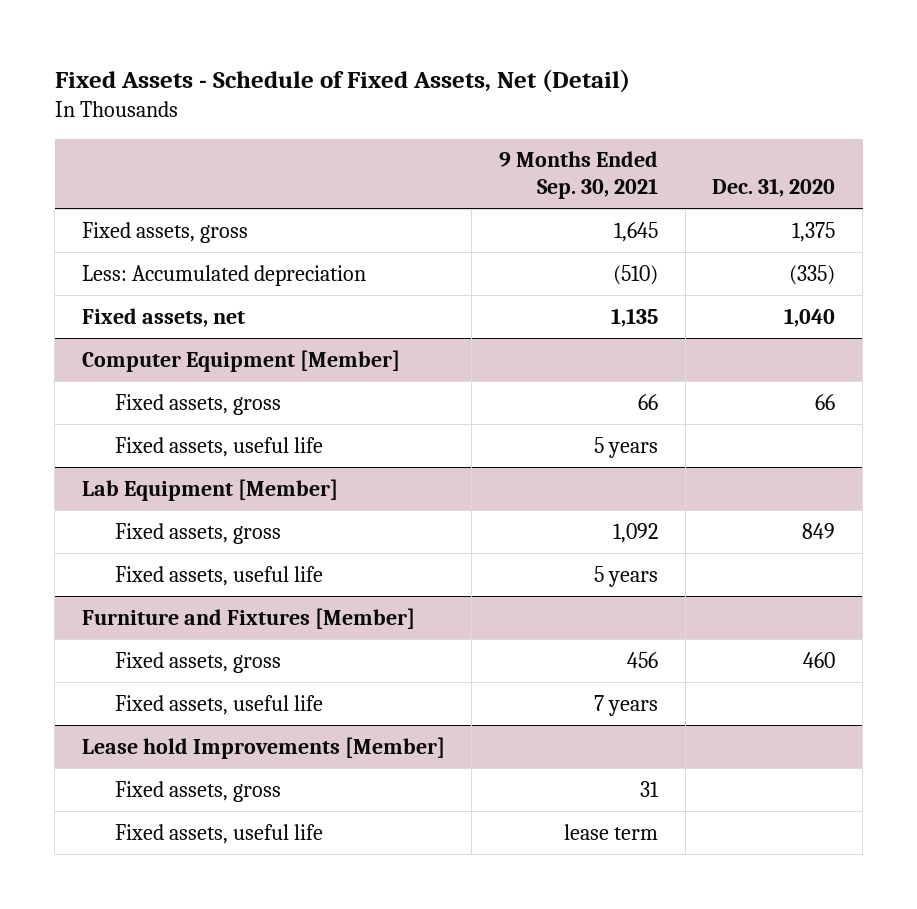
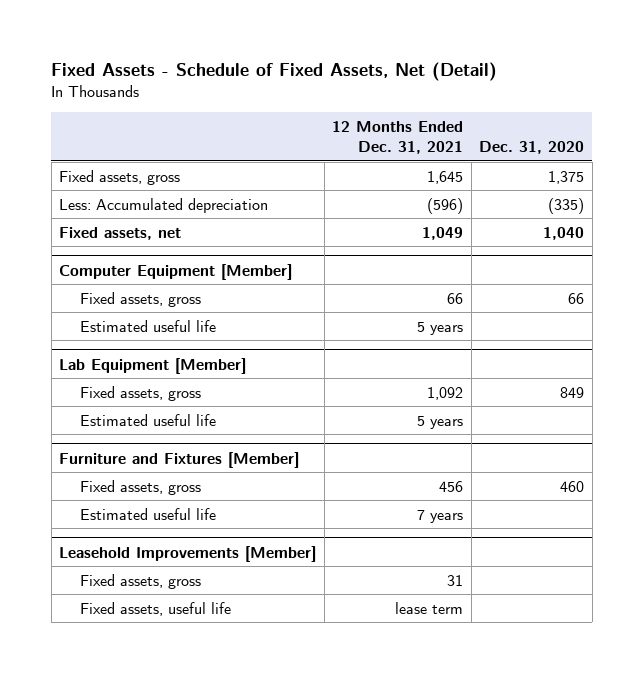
[499,151,659,200] 9 Months Ended Sep. 30, 2021 -> none
none -> [332,121,464,154] 12 Months Ended Dec. 31, 2021
[115,436,324,457] Fixed assets, useful life -> [79,319,216,332] Estimated useful life
[115,565,324,586] Fixed assets, useful life -> [79,413,216,426] Estimated useful life
[115,694,324,715] Fixed assets, useful life -> [79,507,216,520] Estimated useful life
[81,736,445,759] Lease hold Improvements [Member] -> [59,545,317,562] Leasehold Improvements [Member]

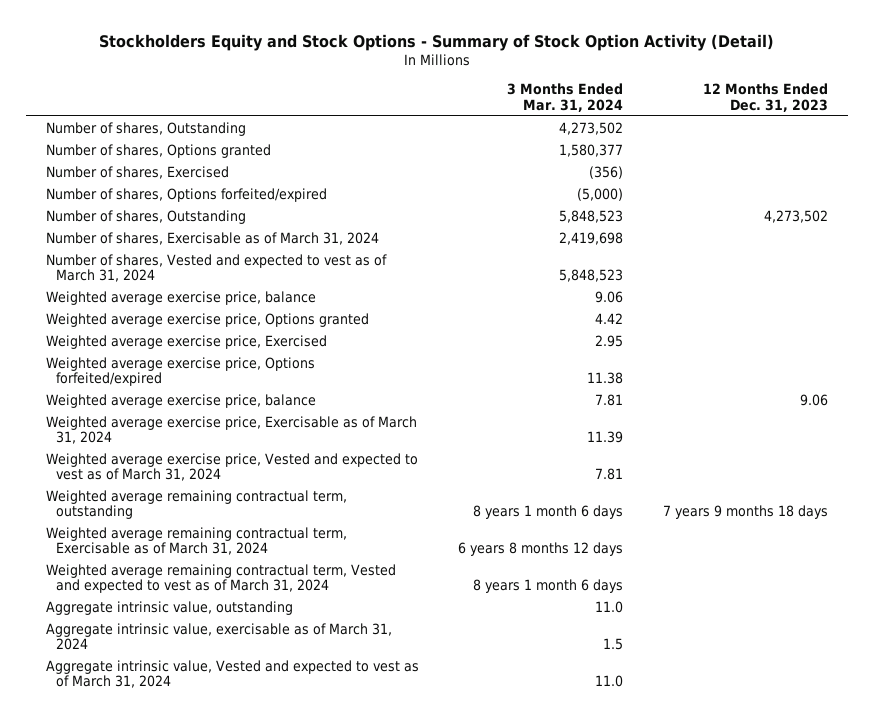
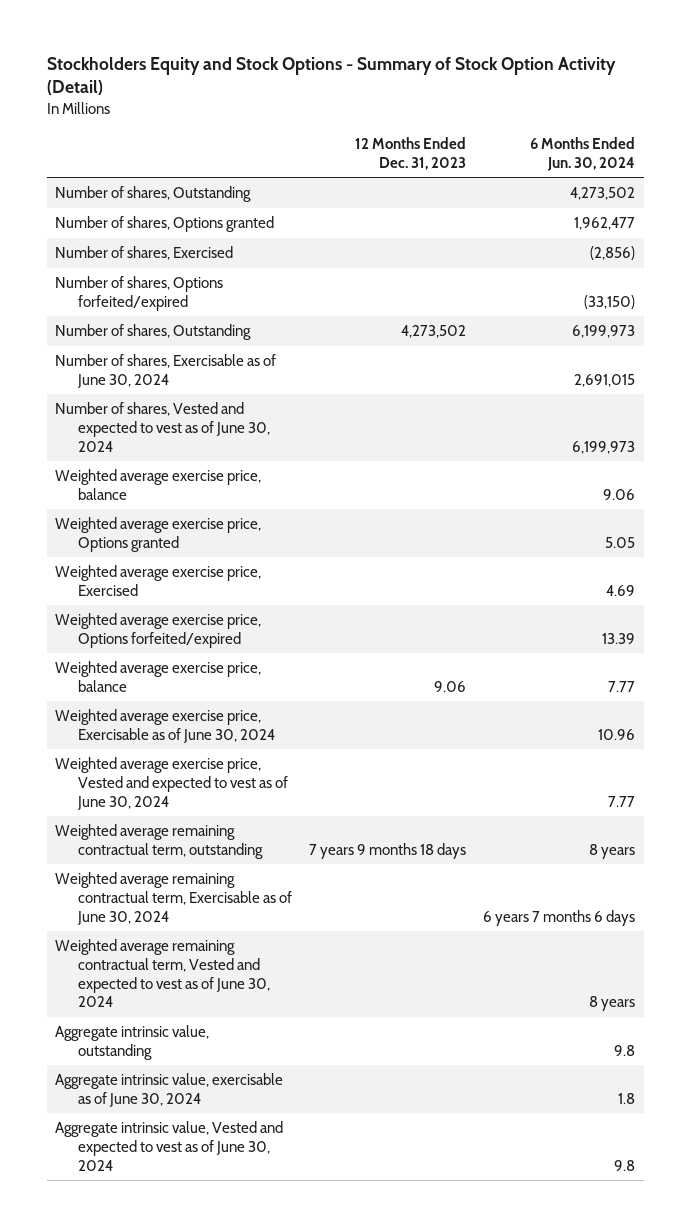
[507,83,624,112] 3 Months Ended Mar. 31, 2024 -> none
none -> [530,137,636,171] 6 Months Ended Jun. 30, 2024
[45,231,379,245] Number of shares, Exercisable as of March 31, 2024 -> [55,354,277,388] Number of shares, Exercisable as of June 30, 2024
[45,253,387,283] Number of shares, Vested and expected to vest as of March 31, 2024 -> [55,402,271,452] Number of shares, Vested and expected to vest as of June 30, 2024
[45,415,417,445] Weighted average exercise price, Exercisable as of March 31, 2024 -> [55,709,276,743] Weighted average exercise price, Exercisable as of June 30, 2024
[45,452,418,482] Weighted average exercise price, Vested and expected to vest as of March 31, 2024 -> [55,757,289,810] Weighted average exercise price, Vested and expected to vest as of June 30, 2024
[45,526,347,556] Weighted average remaining contractual term, Exercisable as of March 31, 2024 -> [55,872,293,925] Weighted average remaining contractual term, Exercisable as of June 30, 2024
[45,563,396,594] Weighted average remaining contractual term, Vested and expected to vest as of March 31, 2024 -> [55,939,271,1008] Weighted average remaining contractual term, Vested and expected to vest as of June 30, 2024
[45,622,392,651] Aggregate intrinsic value, exercisable as of March 31, 2024 -> [55,1073,284,1107] Aggregate intrinsic value, exercisable as of June 30, 2024
[45,659,419,689] Aggregate intrinsic value, Vested and expected to vest as of March 31, 2024 -> [55,1121,284,1171] Aggregate intrinsic value, Vested and expected to vest as of June 30, 2024

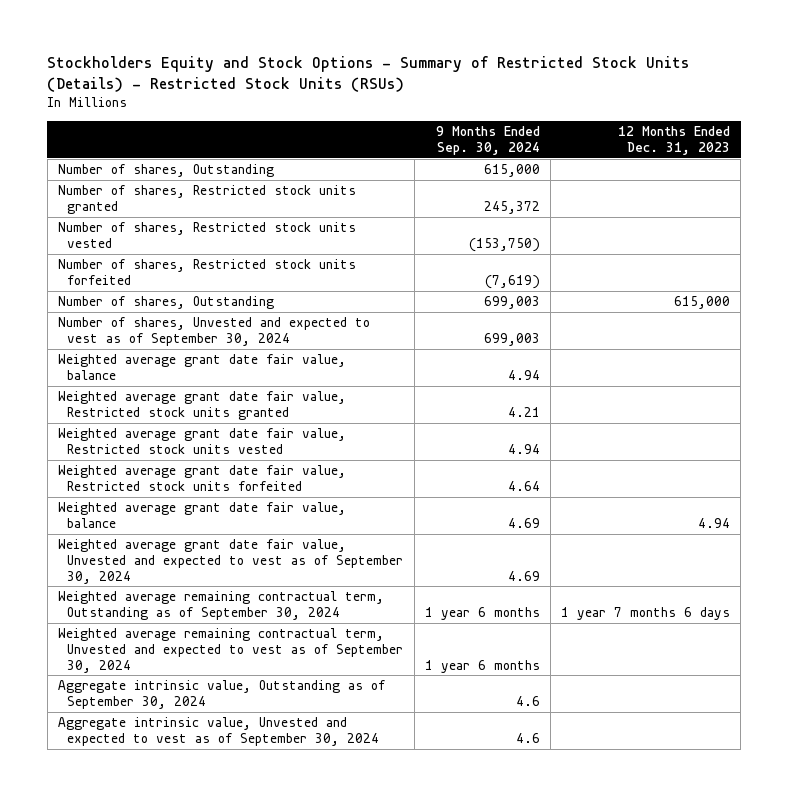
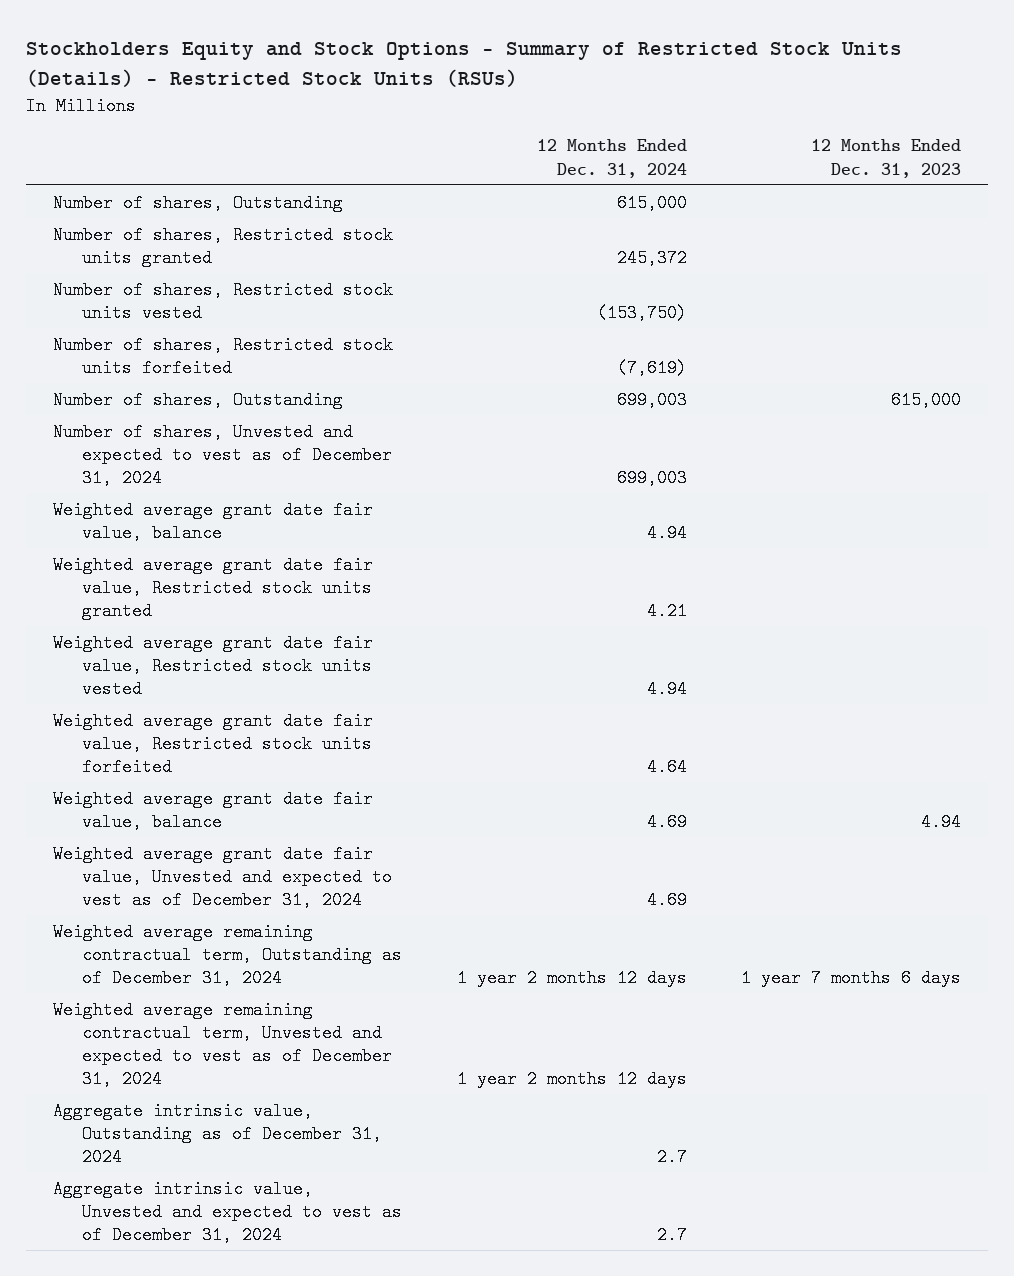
[435,126,540,155] 9 Months Ended Sep. 30, 2024 -> none
none -> [536,139,687,178] 12 Months Ended Dec. 31, 2024
[57,317,370,346] Number of shares, Unvested and expected to vest as of September 30, 2024 -> [53,422,393,487] Number of shares, Unvested and expected to vest as of December 31, 2024
[57,539,404,584] Weighted average grant date fair value, Unvested and expected to vest as of September 30, 2024 -> [53,844,393,909] Weighted average grant date fair value, Unvested and expected to vest as of December 31, 2024
[57,591,384,620] Weighted average remaining contractual term, Outstanding as of September 30, 2024 -> [53,922,403,987] Weighted average remaining contractual term, Outstanding as of December 31, 2024
[57,628,404,673] Weighted average remaining contractual term, Unvested and expected to vest as of September 30, 2024 -> [53,1000,393,1089] Weighted average remaining contractual term, Unvested and expected to vest as of December 31, 2024
[57,680,385,709] Aggregate intrinsic value, Outstanding as of September 30, 2024 -> [53,1101,383,1166] Aggregate intrinsic value, Outstanding as of December 31, 2024
[57,717,380,746] Aggregate intrinsic value, Unvested and expected to vest as of September 30, 2024 -> [53,1179,403,1244] Aggregate intrinsic value, Unvested and expected to vest as of December 31, 2024

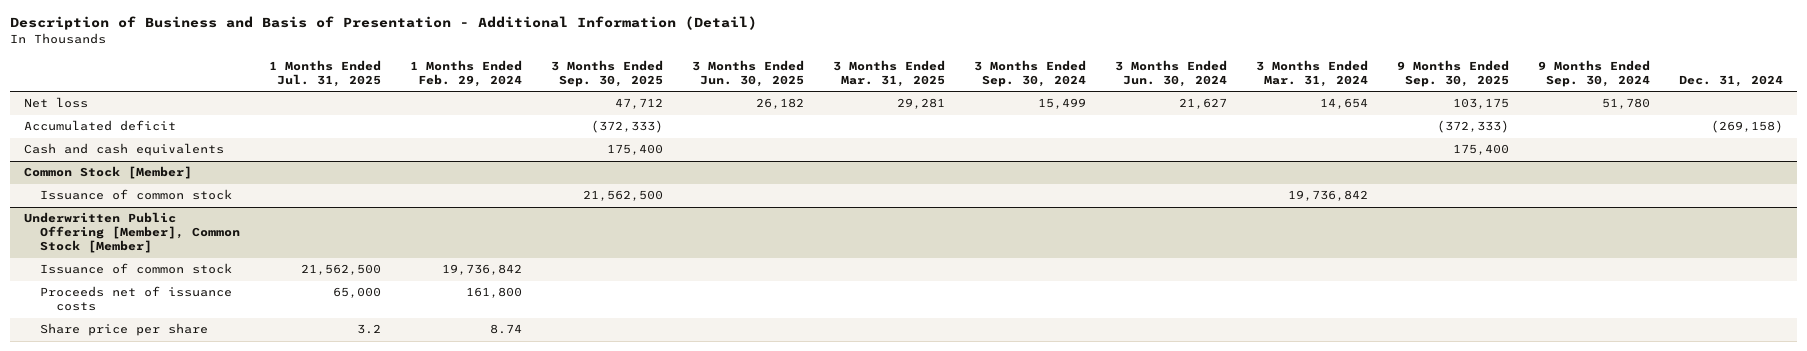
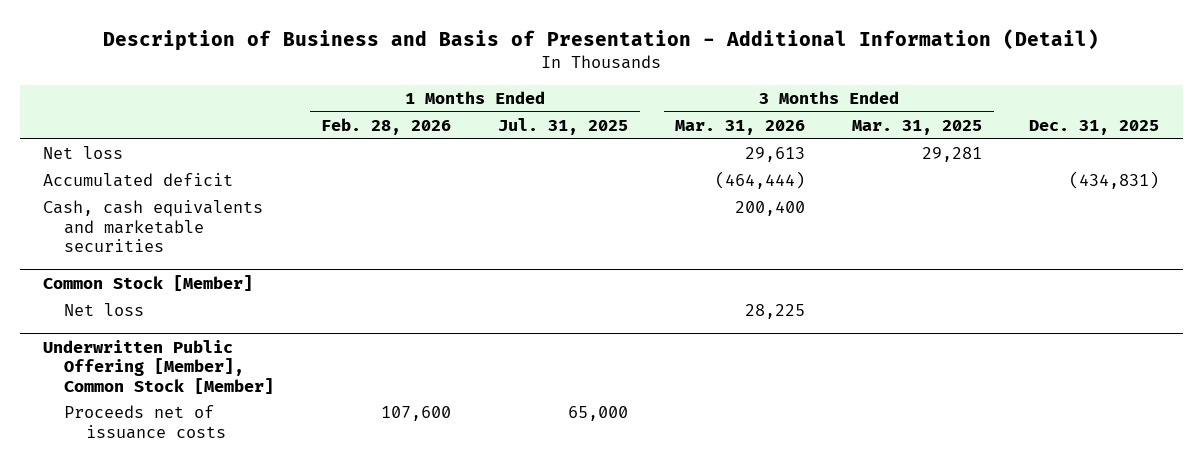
[410,59,523,87] 1 Months Ended Feb. 29, 2024 -> none
[551,59,664,87] 3 Months Ended Sep. 30, 2025 -> none
[692,59,805,87] 3 Months Ended Jun. 30, 2025 -> none
[973,59,1086,87] 3 Months Ended Sep. 30, 2024 -> none
[1114,59,1227,87] 3 Months Ended Jun. 30, 2024 -> none
[1255,59,1368,87] 3 Months Ended Mar. 31, 2024 -> none
[1396,59,1509,87] 9 Months Ended Sep. 30, 2025 -> none
[1537,59,1650,87] 9 Months Ended Sep. 30, 2024 -> none
[1678,74,1783,87] Dec. 31, 2024 -> none
none -> [321,118,452,136] Feb. 28, 2026
none -> [675,120,806,136] Mar. 31, 2026
none -> [1029,120,1160,136] Dec. 31, 2025
[24,143,225,157] Cash and cash equivalents -> [43,200,264,252] Cash, cash equivalents and marketable securities
[40,189,233,201] Issuance of common stock -> none
none -> [64,303,145,317] Net loss
[40,263,233,275] Issuance of common stock -> none
[40,323,209,337] Share price per share -> none

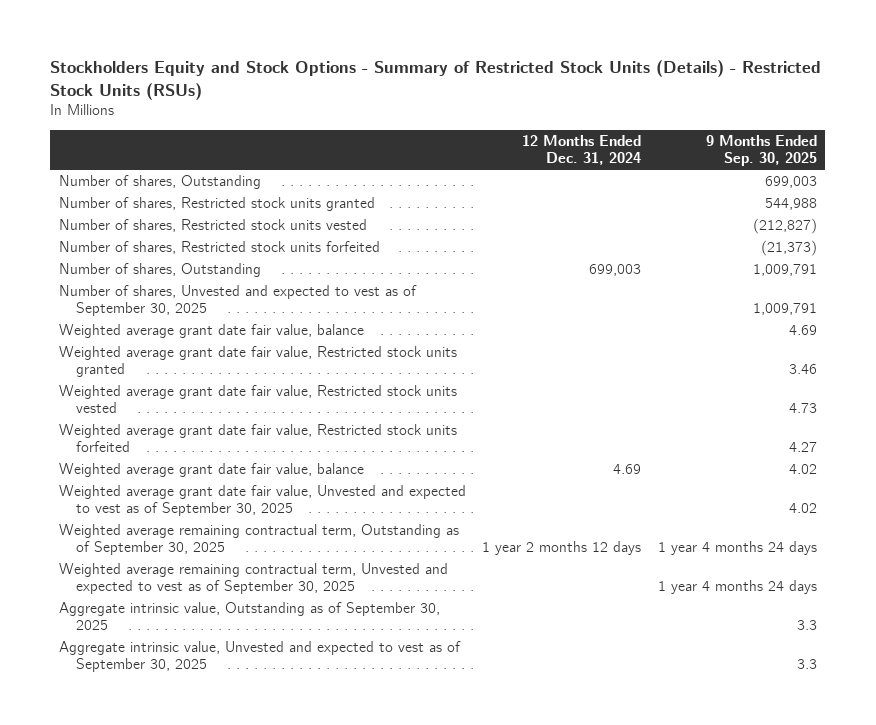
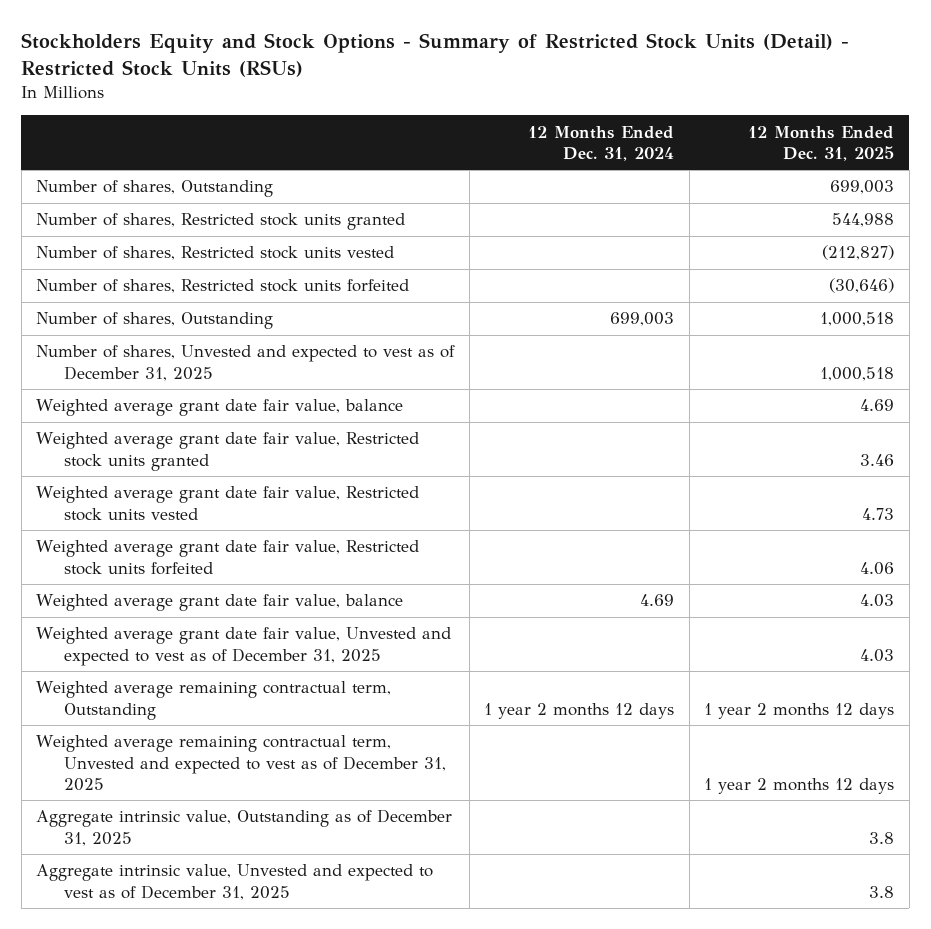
[50,59,822,100] Stockholders Equity and Stock Options - Summary of Restricted Stock Units (Details) - Restricted Stock Units (RSUs) -> [21,33,850,77] Stockholders Equity and Stock Options - Summary of Restricted Stock Units (Detail) - Restricted Stock Units (RSUs)
[706,134,818,167] 9 Months Ended Sep. 30, 2025 -> none
none -> [748,125,895,161] 12 Months Ended Dec. 31, 2025
[58,284,417,317] Number of shares, Unvested and expected to vest as of September 30, 2025 -> [36,345,456,381] Number of shares, Unvested and expected to vest as of December 31, 2025
[58,484,466,517] Weighted average grant date fair value, Unvested and expected to vest as of September 30, 2025 -> [36,627,452,666] Weighted average grant date fair value, Unvested and expected to vest as of December 31, 2025
[58,523,459,556] Weighted average remaining contractual term, Outstanding as of September 30, 2025 -> [36,681,392,720] Weighted average remaining contractual term, Outstanding
[58,562,448,595] Weighted average remaining contractual term, Unvested and expected to vest as of September 30, 2025 -> [36,735,446,791] Weighted average remaining contractual term, Unvested and expected to vest as of December 31, 2025
[58,601,440,631] Aggregate intrinsic value, Outstanding as of September 30, 2025 -> [36,809,453,846] Aggregate intrinsic value, Outstanding as of December 31, 2025
[58,640,461,673] Aggregate intrinsic value, Unvested and expected to vest as of September 30, 2025 -> [36,864,434,900] Aggregate intrinsic value, Unvested and expected to vest as of December 31, 2025

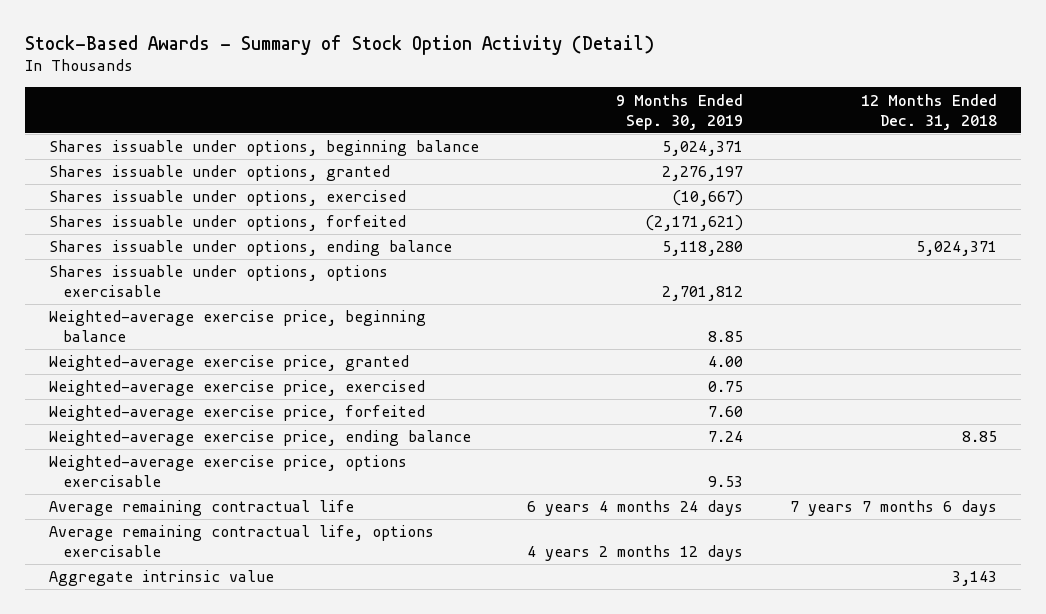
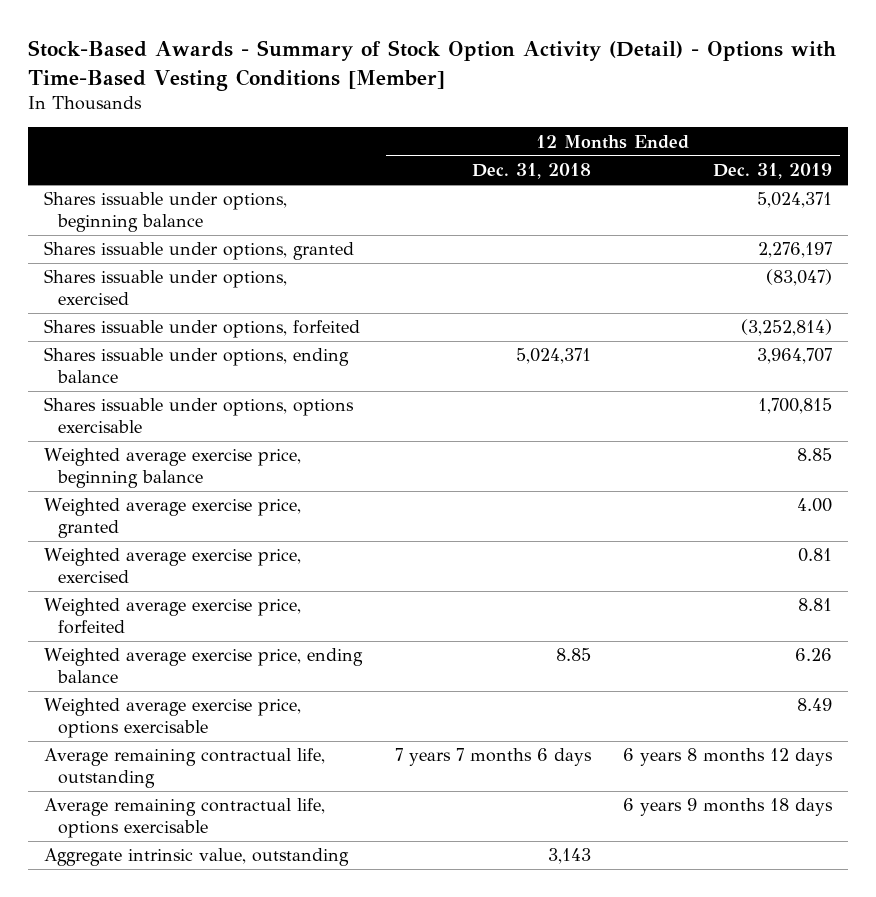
[24,34,654,55] Stock-Based Awards - Summary of Stock Option Activity (Detail) -> [28,40,837,91] Stock-Based Awards - Summary of Stock Option Activity (Detail) - Options with Time-Based Vesting Conditions [Member]
[615,93,743,130] 9 Months Ended Sep. 30, 2019 -> none
none -> [712,163,832,180] Dec. 31, 2019
[48,310,426,343] Weighted-average exercise price, beginning balance -> [44,448,302,488] Weighted average exercise price, beginning balance
[48,355,409,372] Weighted-average exercise price, granted -> [44,498,302,538] Weighted average exercise price, granted
[48,380,425,397] Weighted-average exercise price, exercised -> [44,548,302,583] Weighted average exercise price, exercised
[48,405,425,422] Weighted-average exercise price, forfeited -> [44,598,302,634] Weighted average exercise price, forfeited
[48,430,471,447] Weighted-average exercise price, ending balance -> [44,648,364,683] Weighted average exercise price, ending balance
[48,455,407,488] Weighted-average exercise price, options exercisable -> [44,698,302,738] Weighted average exercise price, options exercisable
[48,500,354,517] Average remaining contractual life -> [44,748,326,788] Average remaining contractual life, outstanding
[48,570,274,587] Aggregate intrinsic value -> [44,848,350,867] Aggregate intrinsic value, outstanding

